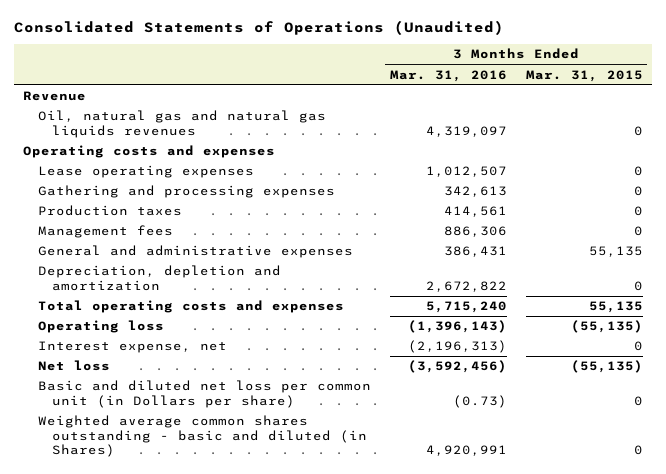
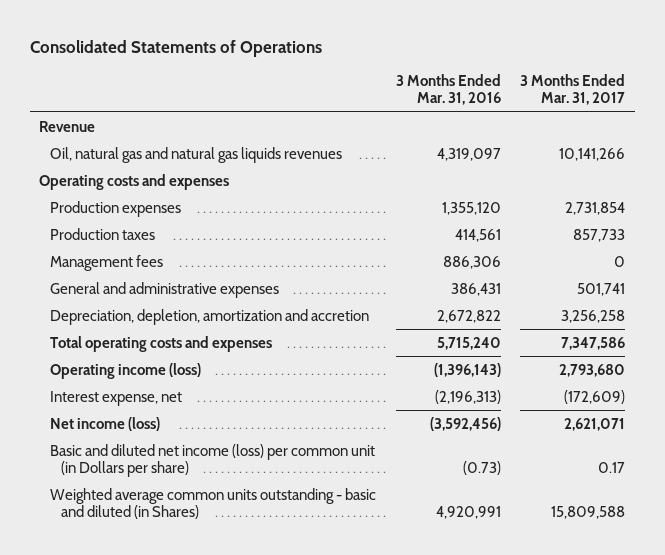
[13,20,504,36] Consolidated Statements of Operations (Unaudited) -> [29,39,322,57] Consolidated Statements of Operations
[525,69,643,82] Mar. 31, 2015 -> none
none -> [520,74,626,106] 3 Months Ended Mar. 31, 2017
[37,165,254,179] Lease operating expenses -> none
[37,185,335,199] Gathering and processing expenses -> none
none -> [50,200,182,217] Production expenses
[37,265,281,291] Depreciation, depletion and amortization -> [50,308,370,325] Depreciation, depletion, amortization and accretion
[37,320,164,334] Operating loss -> [50,362,202,379] Operating income (loss)
[37,360,110,372] Net loss -> [50,416,161,431] Net income (loss)
[37,380,371,408] Basic and diluted net loss per common unit (in Dollars per share) -> [50,443,376,477] Basic and diluted net income (loss) per common unit (in Dollars per share)
[37,415,368,458] Weighted average common shares outstanding - basic and diluted (in Shares) -> [50,487,377,519] Weighted average common units outstanding - basic and diluted (in Shares)

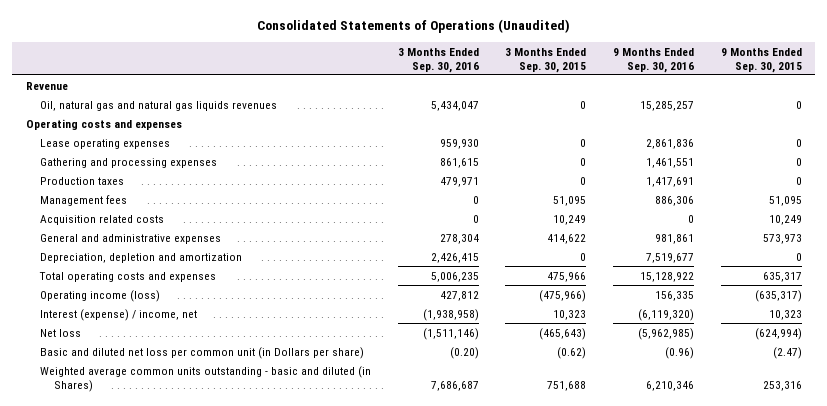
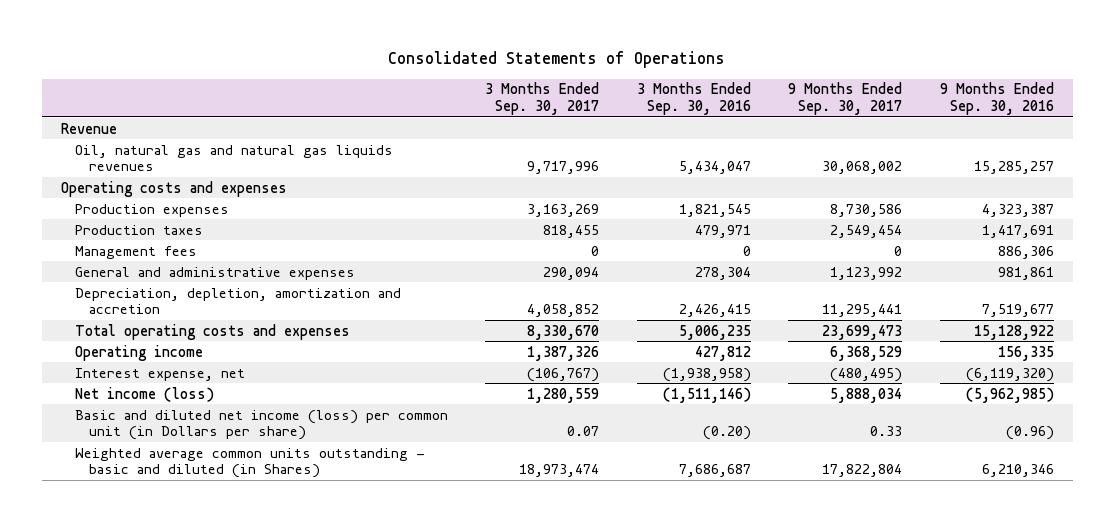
[256,19,570,34] Consolidated Statements of Operations (Unaudited) -> [388,51,726,69] Consolidated Statements of Operations
[505,47,587,73] 3 Months Ended Sep. 30, 2015 -> none
[720,47,802,73] 9 Months Ended Sep. 30, 2015 -> none
none -> [485,82,600,116] 3 Months Ended Sep. 30, 2017
none -> [788,82,903,116] 9 Months Ended Sep. 30, 2017
[40,138,171,149] Lease operating expenses -> none
[40,157,218,168] Gathering and processing expenses -> none
none -> [74,203,229,217] Production expenses
[40,214,165,225] Acquisition related costs -> none
[40,252,243,263] Depreciation, depletion and amortization -> [74,287,401,315] Depreciation, depletion, amortization and accretion
[40,289,161,302] Operating income (loss) -> [74,344,203,361] Operating income
[40,308,198,321] Interest (expense) / income, net -> [74,367,245,381] Interest expense, net
[40,328,82,337] Net loss -> [74,386,214,402] Net income (loss)
[40,346,365,359] Basic and diluted net loss per common unit (in Dollars per share) -> [74,409,448,441] Basic and diluted net income (loss) per common unit (in Dollars per share)

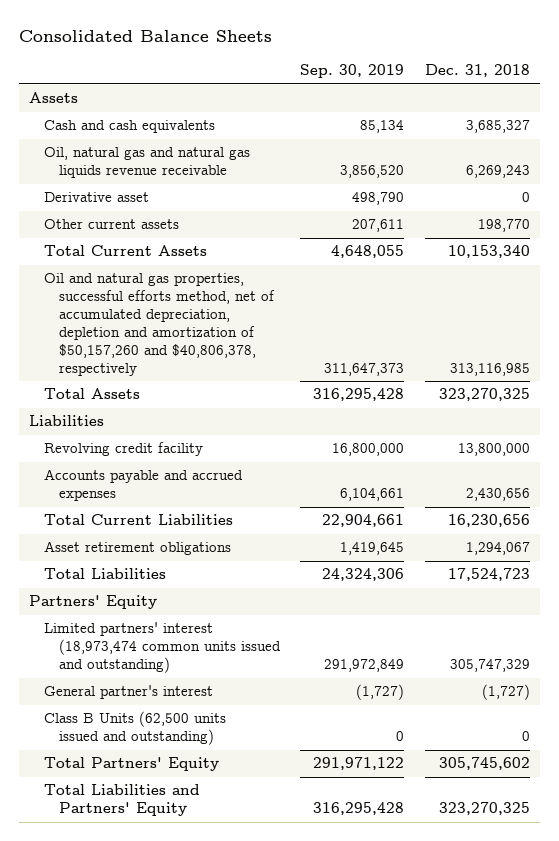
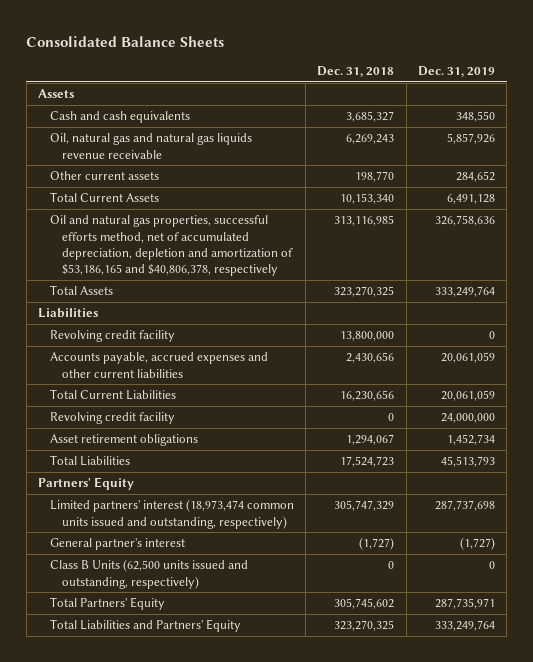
[300,64,405,79] Sep. 30, 2019 -> none
none -> [417,65,495,77] Dec. 31, 2019
[43,192,149,203] Derivative asset -> none
[43,273,275,377] Oil and natural gas properties, successful efforts method, net of accumulated depreciation, depletion and amortization of $50,157,260 and $40,806,378, respectively -> [50,215,293,276] Oil and natural gas properties, successful efforts method, net of accumulated depreciation, depletion and amortization of $53,186,165 and $40,806,378, respectively
[43,469,243,502] Accounts payable and accrued expenses -> [50,352,269,378] Accounts payable, accrued expenses and other current liabilities
none -> [50,412,176,425] Revolving credit facility
[43,622,281,674] Limited partners' interest (18,973,474 common units issued and outstanding) -> [50,499,295,529] Limited partners' interest (18,973,474 common units issued and outstanding, respectively)
[43,711,226,746] Class B Units (62,500 units issued and outstanding) -> [50,559,249,589] Class B Units (62,500 units issued and outstanding, respectively)

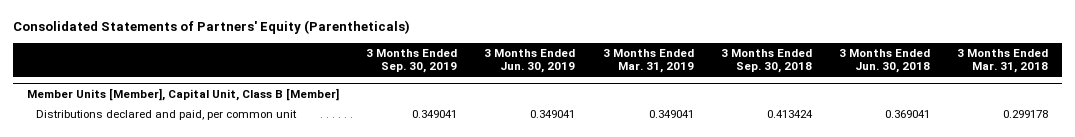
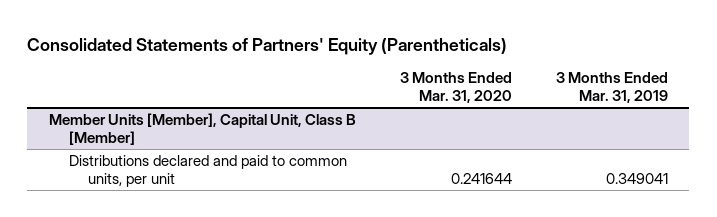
[366,48,458,74] 3 Months Ended Sep. 30, 2019 -> none
[484,48,576,74] 3 Months Ended Jun. 30, 2019 -> none
[720,48,812,74] 3 Months Ended Sep. 30, 2018 -> none
[839,48,931,74] 3 Months Ended Jun. 30, 2018 -> none
[957,48,1049,74] 3 Months Ended Mar. 31, 2018 -> none
none -> [399,71,512,104] 3 Months Ended Mar. 31, 2020
[36,110,298,121] Distributions declared and paid, per common unit -> [68,155,347,188] Distributions declared and paid to common units, per unit

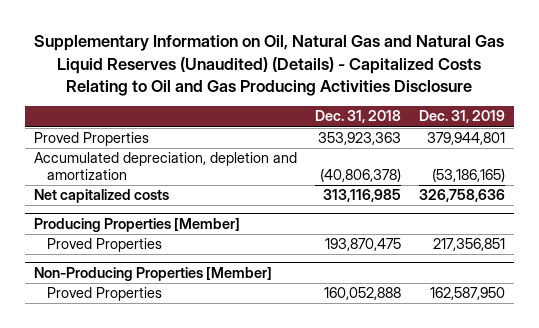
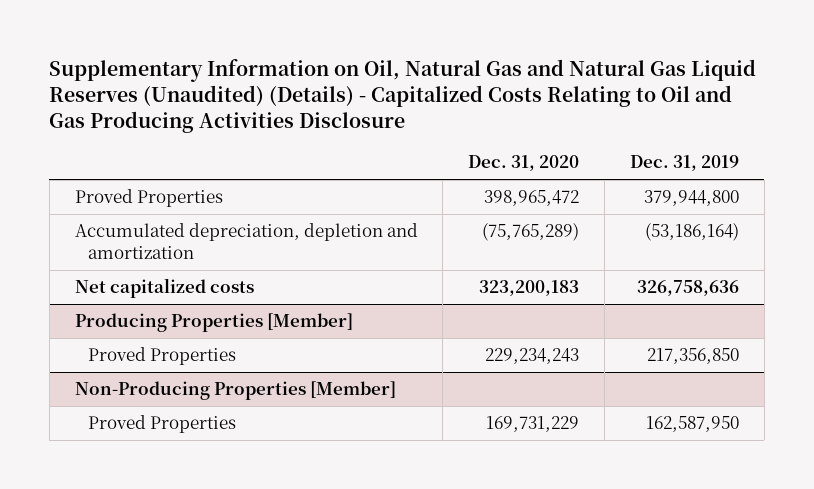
[314,110,401,124] Dec. 31, 2018 -> none
none -> [468,155,580,172] Dec. 31, 2020
[426,132,505,146] 379,944,801 -> [643,190,739,207] 379,944,800
[431,168,505,183] (53,186,165) -> [644,223,739,242] (53,186,164)
[432,238,505,252] 217,356,851 -> [646,348,739,365] 217,356,850

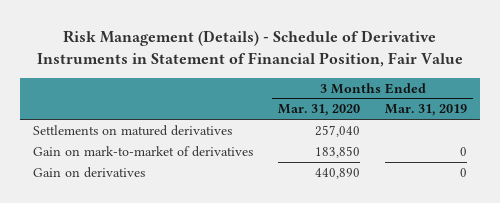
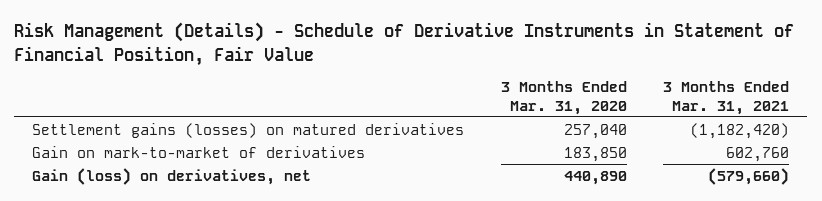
[385,104,468,117] Mar. 31, 2019 -> none
none -> [663,80,790,115] 3 Months Ended Mar. 31, 2021
[32,124,232,136] Settlements on matured derivatives -> [32,122,465,138] Settlement gains (losses) on matured derivatives
[32,166,145,178] Gain on derivatives -> [32,167,312,185] Gain (loss) on derivatives, net

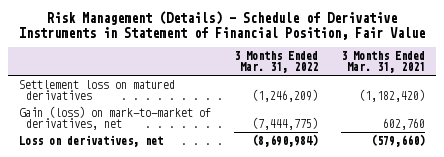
[500,80,627,115] 3 Months Ended Mar. 31, 2020 -> none
none -> [234,51,319,74] 3 Months Ended Mar. 31, 2022
[32,122,465,138] Settlement gains (losses) on matured derivatives -> [19,79,176,101] Settlement loss on matured derivatives
[32,145,366,158] Gain on mark-to-market of derivatives -> [19,105,212,131] Gain (loss) on mark-to-market of derivatives, net
[32,167,312,185] Gain (loss) on derivatives, net -> [19,134,164,147] Loss on derivatives, net

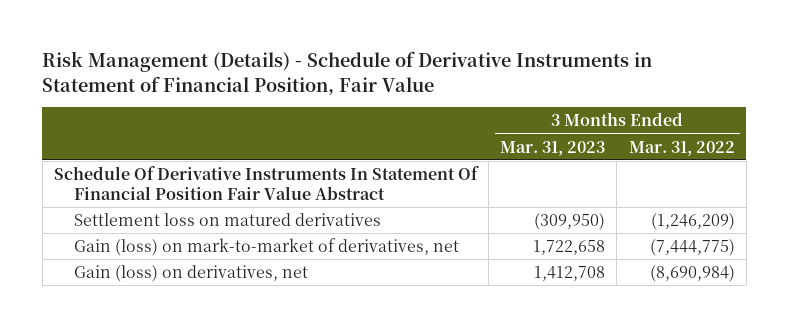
[340,51,425,74] 3 Months Ended Mar. 31, 2021 -> none
none -> [500,140,606,156] Mar. 31, 2023
none -> [54,165,480,201] Schedule Of Derivative Instruments In Statement Of Financial Position Fair Value Abstract
[19,134,164,147] Loss on derivatives, net -> [74,264,309,282] Gain (loss) on derivatives, net

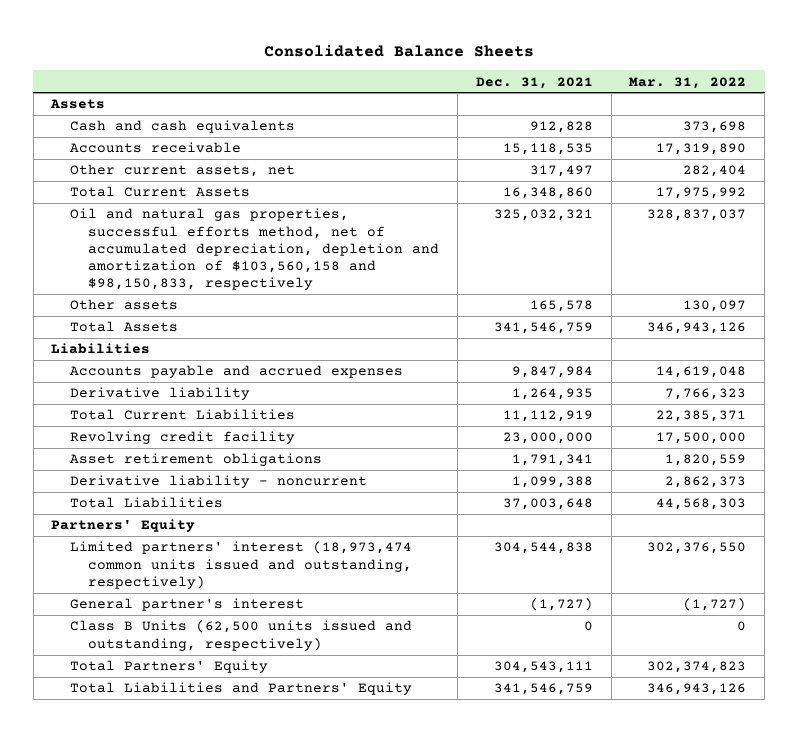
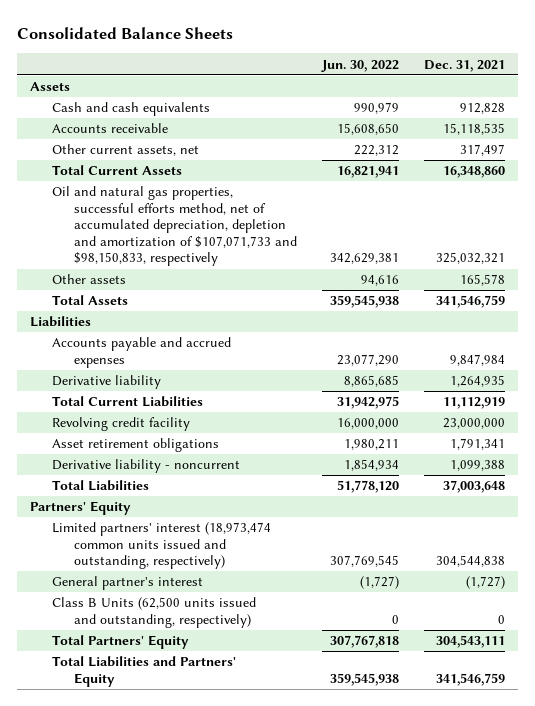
[629,76,747,89] Mar. 31, 2022 -> none
none -> [321,59,400,72] Jun. 30, 2022
[69,208,440,291] Oil and natural gas properties, successful efforts method, net of accumulated depreciation, depletion and amortization of $103,560,158 and $98,150,833, respectively -> [51,186,297,267] Oil and natural gas properties, successful efforts method, net of accumulated depreciation, depletion and amortization of $107,071,733 and $98,150,833, respectively

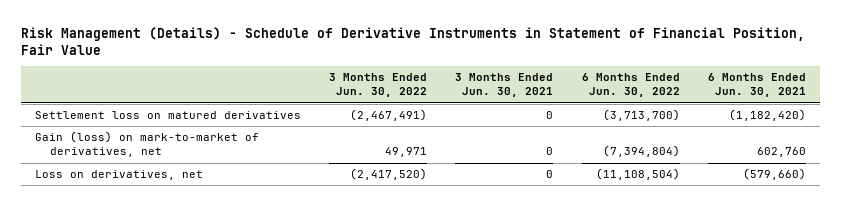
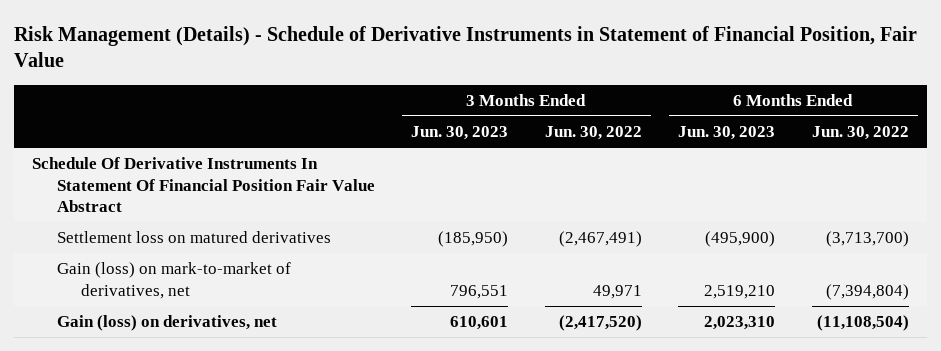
[455,73,554,98] 3 Months Ended Jun. 30, 2021 -> none
[707,73,806,98] 6 Months Ended Jun. 30, 2021 -> none
none -> [411,126,509,141] Jun. 30, 2023
none -> [678,126,776,141] Jun. 30, 2023
none -> [32,157,375,213] Schedule Of Derivative Instruments In Statement Of Financial Position Fair Value Abstract
[34,170,203,181] Loss on derivatives, net -> [56,315,277,332] Gain (loss) on derivatives, net

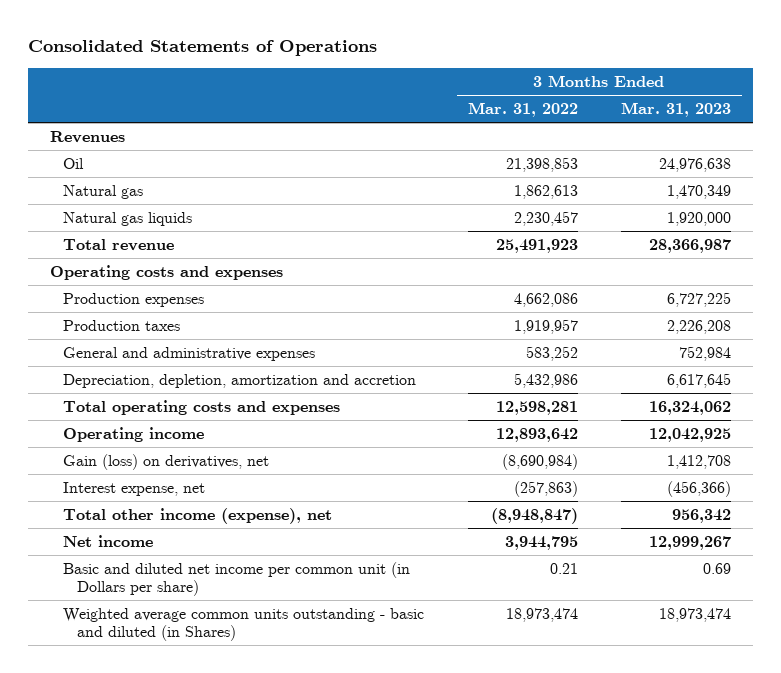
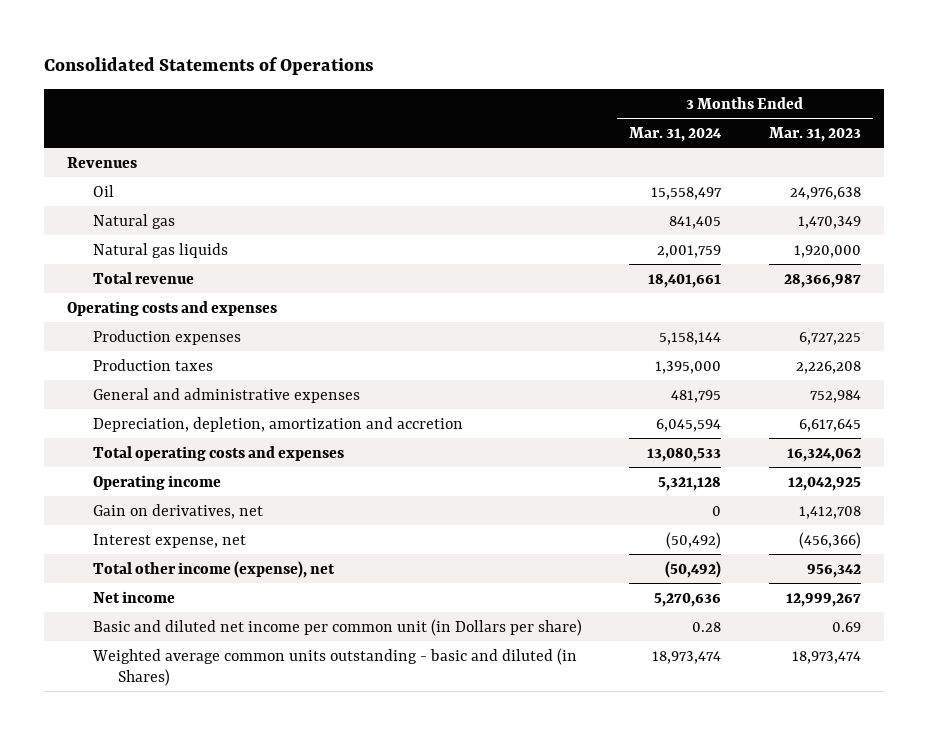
[467,101,578,117] Mar. 31, 2022 -> none
none -> [629,126,723,142] Mar. 31, 2024
[63,453,270,470] Gain (loss) on derivatives, net -> [92,503,263,519] Gain on derivatives, net

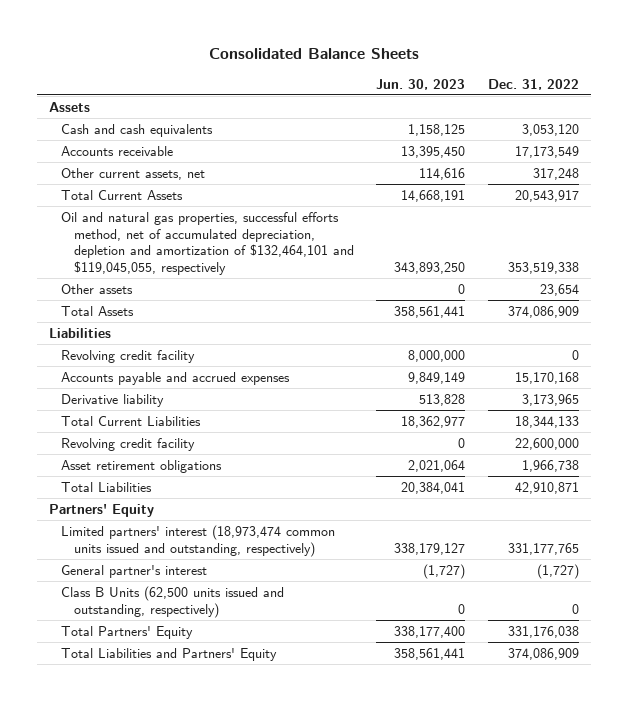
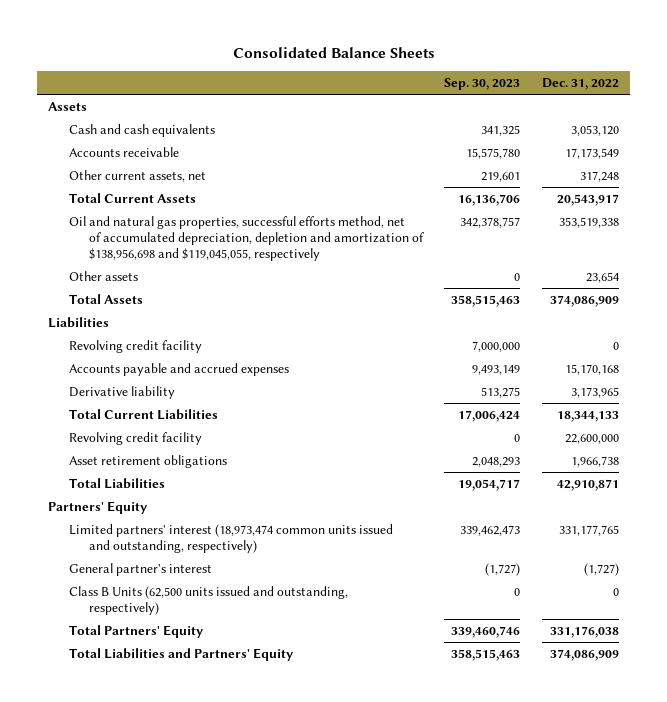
[376,78,466,90] Jun. 30, 2023 -> none
none -> [444,78,521,91] Sep. 30, 2023
[61,211,354,276] Oil and natural gas properties, successful efforts method, net of accumulated depreciation, depletion and amortization of $132,464,101 and $119,045,055, respectively -> [68,215,424,262] Oil and natural gas properties, successful efforts method, net of accumulated depreciation, depletion and amortization of $138,956,698 and $119,045,055, respectively

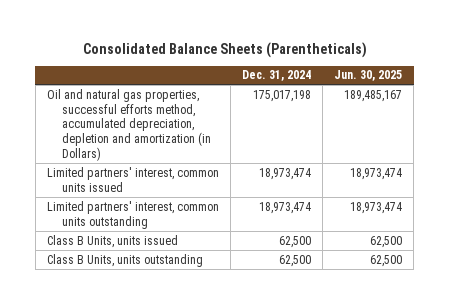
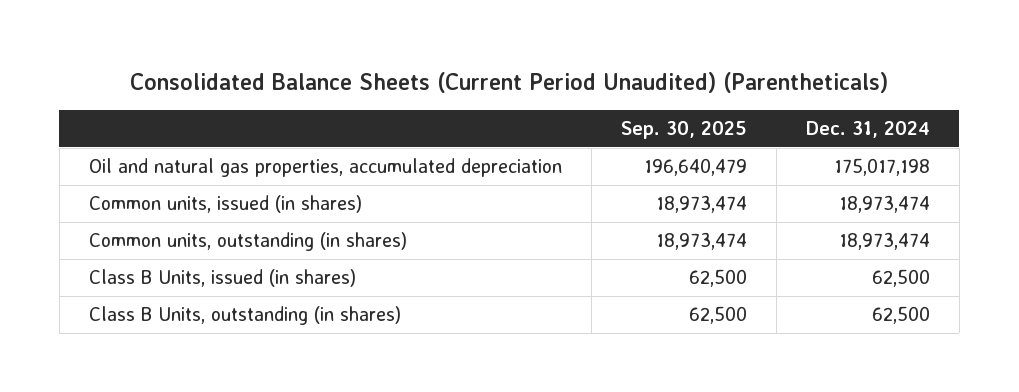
[82,41,367,58] Consolidated Balance Sheets (Parentheticals) -> [130,72,889,94] Consolidated Balance Sheets (Current Period Unaudited) (Parentheticals)
[334,70,403,82] Jun. 30, 2025 -> none
none -> [620,121,747,140] Sep. 30, 2025
[46,88,212,162] Oil and natural gas properties, successful efforts method, accumulated depreciation, depletion and amortization (in Dollars) -> [88,158,562,178] Oil and natural gas properties, accumulated depreciation
[46,166,219,192] Limited partners' interest, common units issued -> [88,195,362,214] Common units, issued (in shares)
[46,200,219,229] Limited partners' interest, common units outstanding -> [88,232,407,252] Common units, outstanding (in shares)
[46,234,178,248] Class B Units, units issued -> [88,269,356,288] Class B Units, issued (in shares)
[46,253,203,267] Class B Units, units outstanding -> [88,306,401,326] Class B Units, outstanding (in shares)

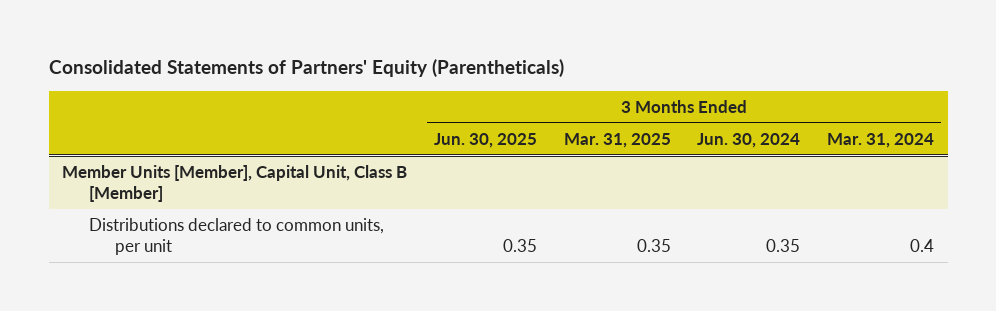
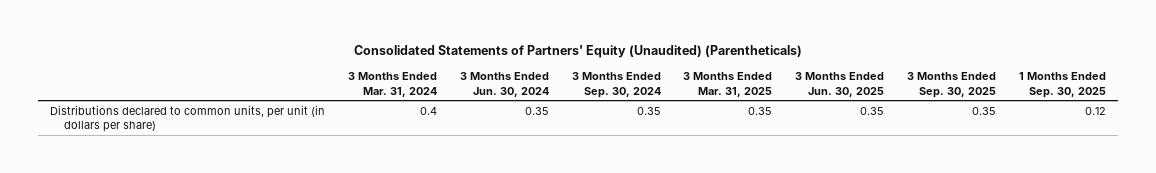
[48,59,564,78] Consolidated Statements of Partners' Equity (Parentheticals) -> [353,45,802,59] Consolidated Statements of Partners' Equity (Unaudited) (Parentheticals)
none -> [571,72,661,98] 3 Months Ended Sep. 30, 2024
none -> [907,72,997,98] 3 Months Ended Sep. 30, 2025
none -> [1019,72,1107,98] 1 Months Ended Sep. 30, 2025
[62,164,408,203] Member Units [Member], Capital Unit, Class B [Member] -> none
[88,217,384,256] Distributions declared to common units, per unit -> [49,104,325,133] Distributions declared to common units, per unit (in dollars per share)

